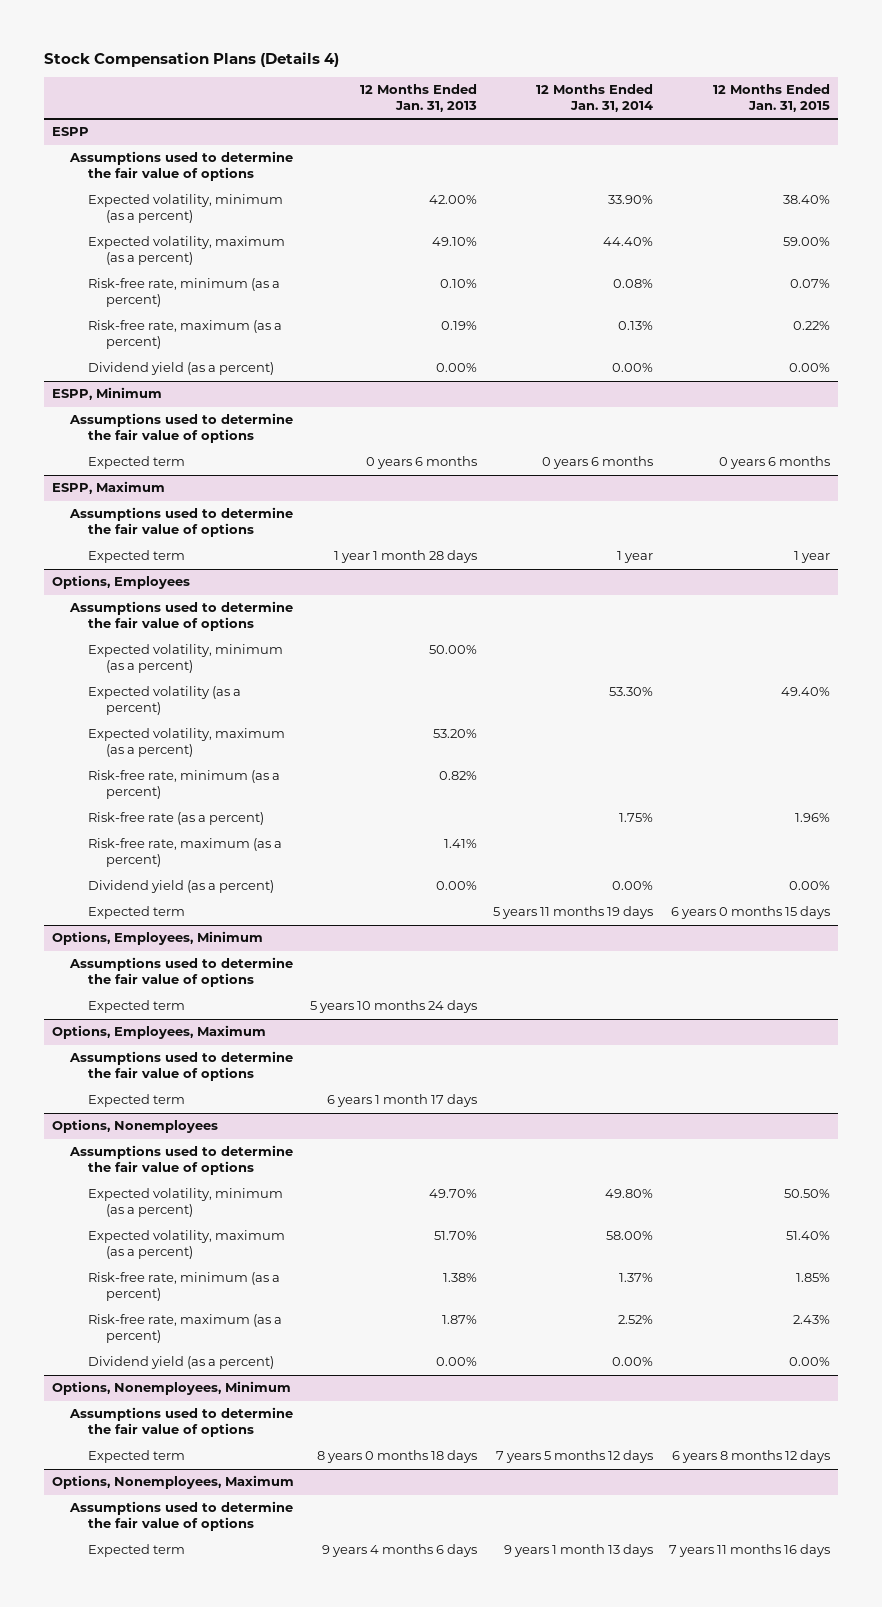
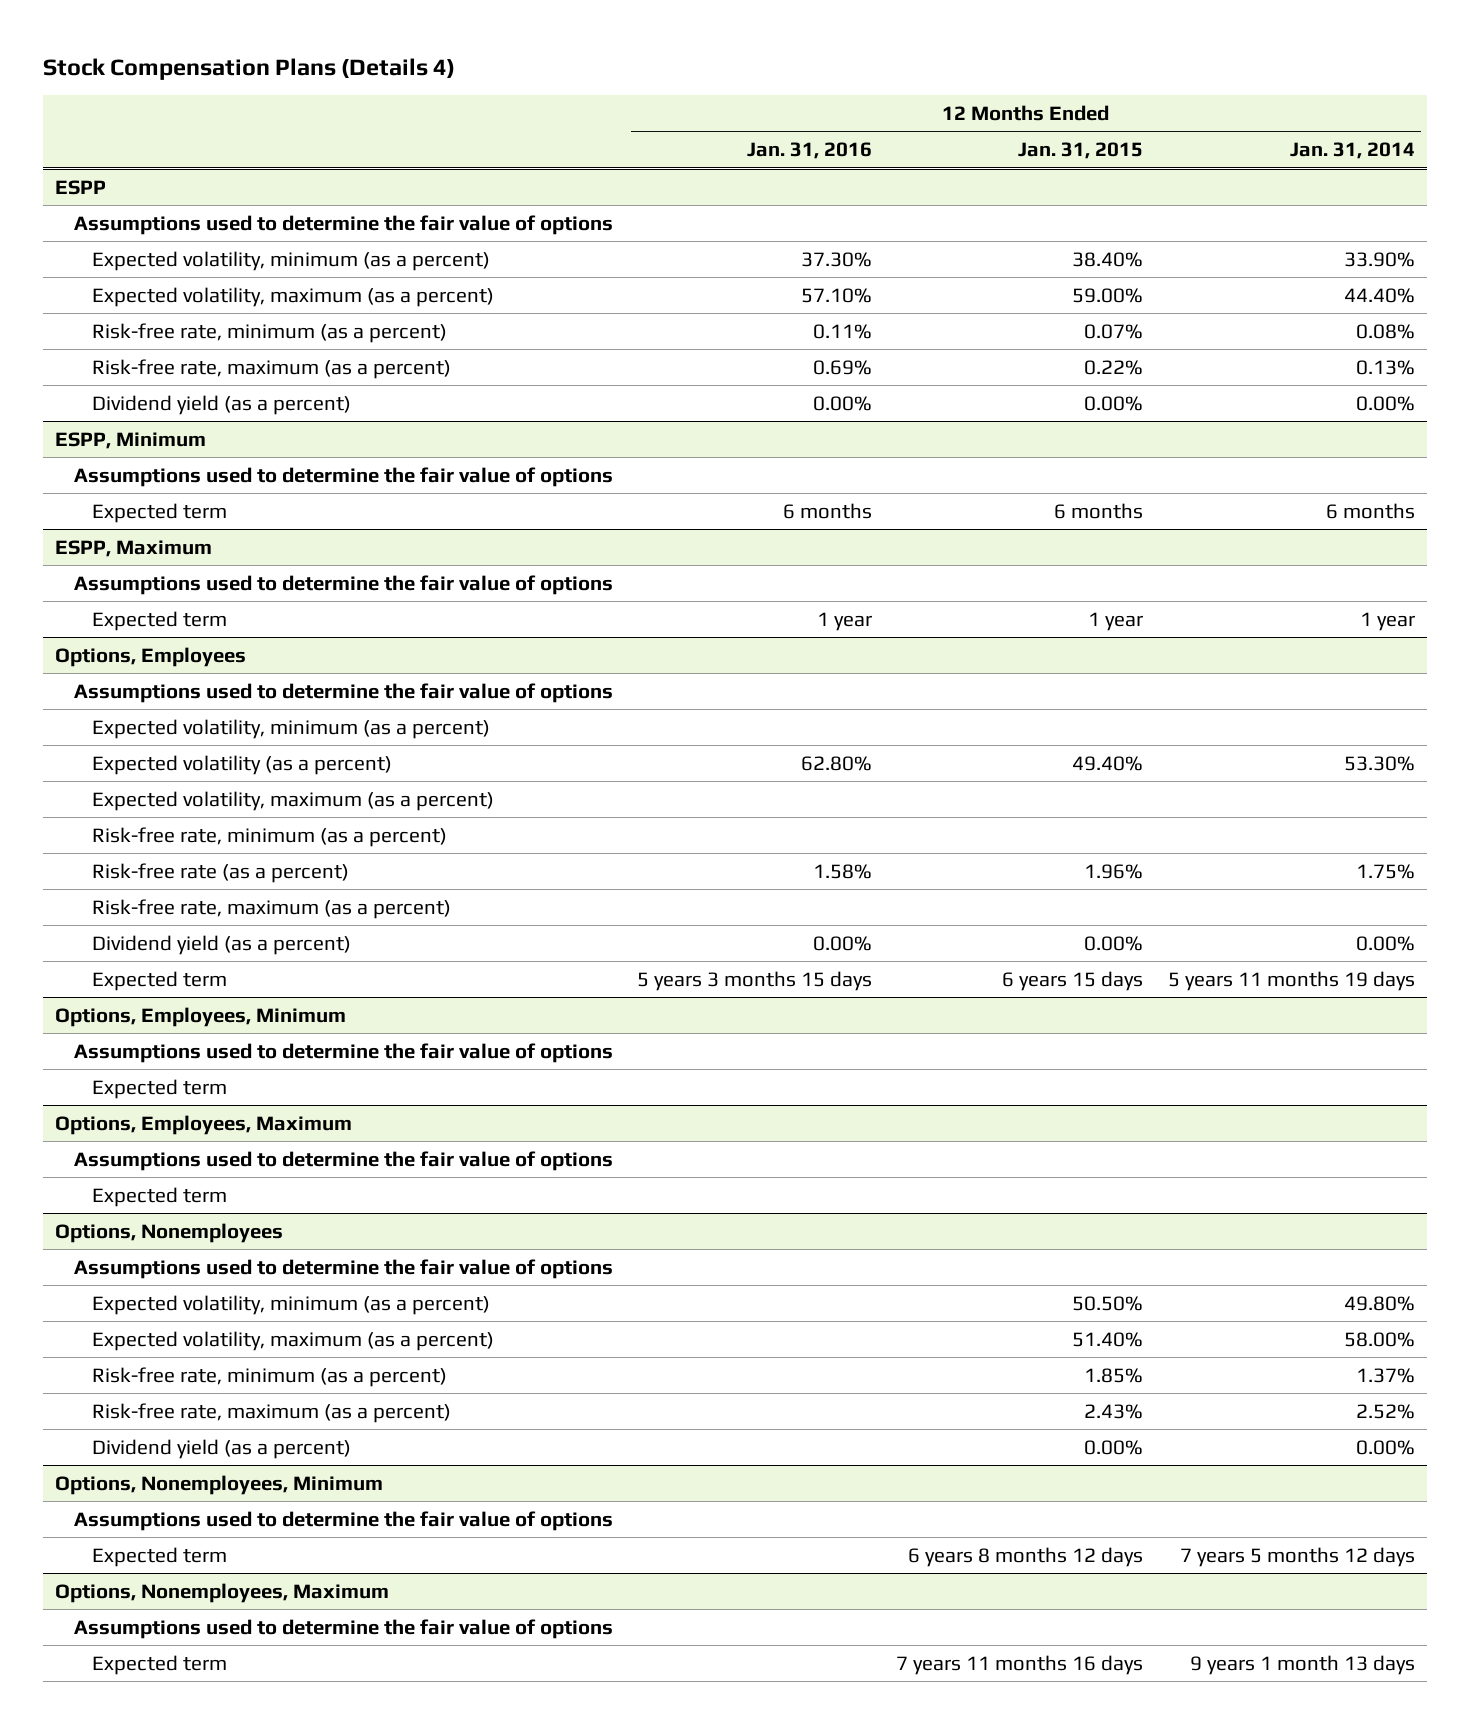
[359,83,477,112] 12 Months Ended Jan. 31, 2013 -> none
none -> [747,142,873,160] Jan. 31, 2016
[541,456,653,470] 0 years 6 months -> [1325,502,1415,519] 6 months
[718,456,830,470] 0 years 6 months -> [1054,502,1144,519] 6 months
[670,906,830,920] 6 years 0 months 15 days -> [1002,970,1144,991] 6 years 15 days

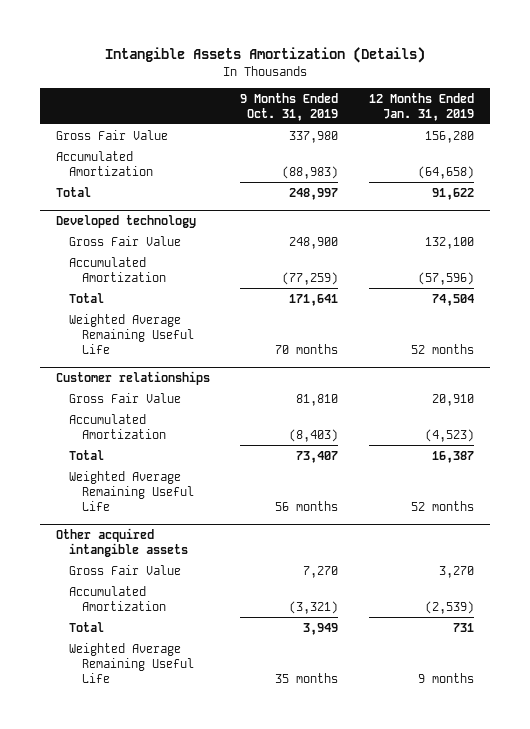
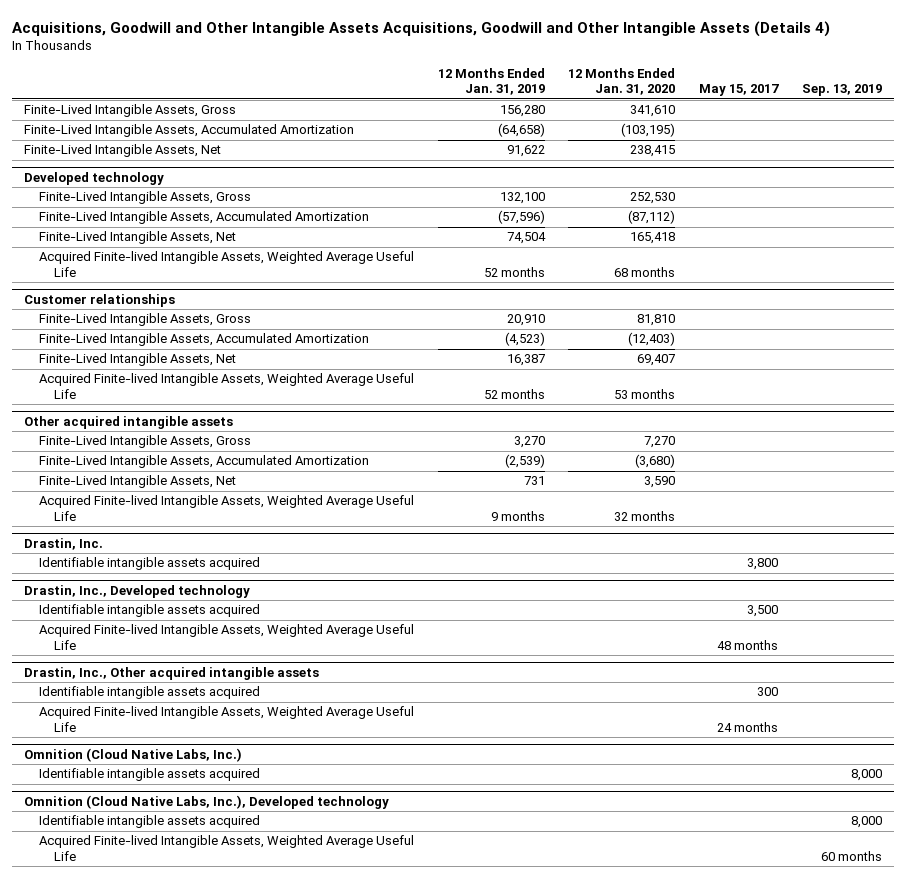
[104,47,425,64] Intangible Assets Amortization (Details) -> [12,20,831,37] Acquisitions, Goodwill and Other Intangible Assets Acquisitions, Goodwill and Other Intangible Assets (Details 4)
[240,92,339,121] 9 Months Ended Oct. 31, 2019 -> none
none -> [568,67,676,96] 12 Months Ended Jan. 31, 2020
none -> [699,84,780,97] May 15, 2017
none -> [801,84,882,97] Sep. 13, 2019
[55,129,168,140] Gross Fair Value -> [24,104,237,118] Finite-Lived Intangible Assets, Gross
[55,150,153,176] Accumulated Amortization -> [24,124,355,138] Finite-Lived Intangible Assets, Accumulated Amortization
[55,186,91,197] Total -> [24,144,222,158] Finite-Lived Intangible Assets, Net
[68,235,181,246] Gross Fair Value -> [39,191,252,205] Finite-Lived Intangible Assets, Gross
[68,256,167,282] Accumulated Amortization -> [39,211,370,225] Finite-Lived Intangible Assets, Accumulated Amortization
[68,292,104,303] Total -> [39,231,237,245] Finite-Lived Intangible Assets, Net
[68,313,195,354] Weighted Average Remaining Useful Life -> [39,251,415,277] Acquired Finite-lived Intangible Assets, Weighted Average Useful Life
[68,392,181,403] Gross Fair Value -> [39,313,252,327] Finite-Lived Intangible Assets, Gross
[68,413,167,439] Accumulated Amortization -> [39,333,370,347] Finite-Lived Intangible Assets, Accumulated Amortization
[68,449,104,460] Total -> [39,353,237,367] Finite-Lived Intangible Assets, Net
[68,470,195,511] Weighted Average Remaining Useful Life -> [39,373,415,399] Acquired Finite-lived Intangible Assets, Weighted Average Useful Life
[68,564,181,575] Gross Fair Value -> [39,435,252,449] Finite-Lived Intangible Assets, Gross
[68,585,167,611] Accumulated Amortization -> [39,455,370,469] Finite-Lived Intangible Assets, Accumulated Amortization
[68,621,104,632] Total -> [39,475,237,489] Finite-Lived Intangible Assets, Net
[68,642,195,683] Weighted Average Remaining Useful Life -> [39,495,415,521] Acquired Finite-lived Intangible Assets, Weighted Average Useful Life
none -> [24,538,104,551] Drastin, Inc.
none -> [39,557,261,571] Identifiable intangible assets acquired
none -> [24,585,251,599] Drastin, Inc., Developed technology
none -> [39,604,261,618] Identifiable intangible assets acquired
none -> [39,624,415,650] Acquired Finite-lived Intangible Assets, Weighted Average Useful Life
none -> [24,667,320,681] Drastin, Inc., Other acquired intangible assets
none -> [39,686,261,700] Identifiable intangible assets acquired
none -> [39,706,415,732] Acquired Finite-lived Intangible Assets, Weighted Average Useful Life
none -> [24,748,243,763] Omnition (Cloud Native Labs, Inc.)
none -> [39,768,261,782] Identifiable intangible assets acquired
none -> [24,795,390,810] Omnition (Cloud Native Labs, Inc.), Developed technology
none -> [39,815,261,829] Identifiable intangible assets acquired
none -> [39,835,415,861] Acquired Finite-lived Intangible Assets, Weighted Average Useful Life

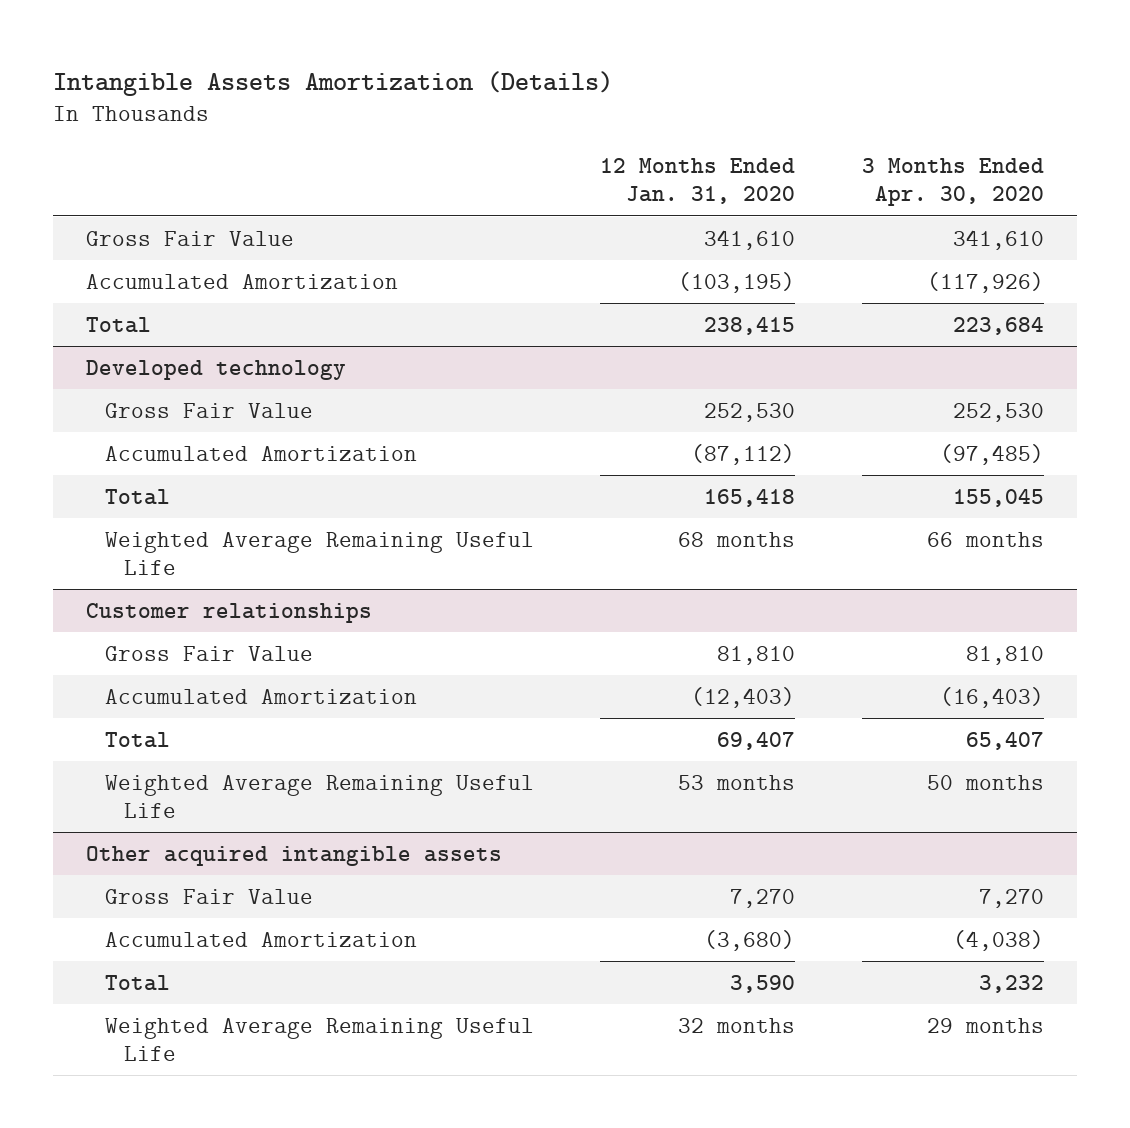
[12,20,831,37] Acquisitions, Goodwill and Other Intangible Assets Acquisitions, Goodwill and Other Intangible Assets (Details 4) -> [53,70,614,96] Intangible Assets Amortization (Details)
[437,67,545,96] 12 Months Ended Jan. 31, 2019 -> none
[699,84,780,97] May 15, 2017 -> none
[801,84,882,97] Sep. 13, 2019 -> none
none -> [861,158,1044,207] 3 Months Ended Apr. 30, 2020
[24,104,237,118] Finite-Lived Intangible Assets, Gross -> [86,230,295,246] Gross Fair Value
[24,124,355,138] Finite-Lived Intangible Assets, Accumulated Amortization -> [86,273,399,289] Accumulated Amortization
[24,144,222,158] Finite-Lived Intangible Assets, Net -> [86,316,152,333] Total
[39,191,252,205] Finite-Lived Intangible Assets, Gross -> [104,402,313,418] Gross Fair Value
[39,211,370,225] Finite-Lived Intangible Assets, Accumulated Amortization -> [104,445,417,461] Accumulated Amortization
[39,231,237,245] Finite-Lived Intangible Assets, Net -> [104,488,170,505] Total
[39,251,415,277] Acquired Finite-lived Intangible Assets, Weighted Average Useful Life -> [104,531,534,575] Weighted Average Remaining Useful Life
[39,313,252,327] Finite-Lived Intangible Assets, Gross -> [104,645,313,661] Gross Fair Value
[39,333,370,347] Finite-Lived Intangible Assets, Accumulated Amortization -> [104,688,417,704] Accumulated Amortization
[39,353,237,367] Finite-Lived Intangible Assets, Net -> [104,731,170,748] Total
[39,373,415,399] Acquired Finite-lived Intangible Assets, Weighted Average Useful Life -> [104,774,534,818] Weighted Average Remaining Useful Life
[24,538,104,551] Drastin, Inc. -> none
[39,557,261,571] Identifiable intangible assets acquired -> none
[24,585,251,599] Drastin, Inc., Developed technology -> none
[39,604,261,618] Identifiable intangible assets acquired -> none
[39,624,415,650] Acquired Finite-lived Intangible Assets, Weighted Average Useful Life -> none
[24,667,320,681] Drastin, Inc., Other acquired intangible assets -> none
[39,686,261,700] Identifiable intangible assets acquired -> none
[39,706,415,732] Acquired Finite-lived Intangible Assets, Weighted Average Useful Life -> none
[24,748,243,763] Omnition (Cloud Native Labs, Inc.) -> none
[39,768,261,782] Identifiable intangible assets acquired -> none
[24,795,390,810] Omnition (Cloud Native Labs, Inc.), Developed technology -> none
[39,815,261,829] Identifiable intangible assets acquired -> none
[39,835,415,861] Acquired Finite-lived Intangible Assets, Weighted Average Useful Life -> none
[39,435,252,449] Finite-Lived Intangible Assets, Gross -> [104,888,313,904] Gross Fair Value
[39,455,370,469] Finite-Lived Intangible Assets, Accumulated Amortization -> [104,931,417,947] Accumulated Amortization
[39,475,237,489] Finite-Lived Intangible Assets, Net -> [104,974,170,991] Total
[39,495,415,521] Acquired Finite-lived Intangible Assets, Weighted Average Useful Life -> [104,1017,534,1061] Weighted Average Remaining Useful Life

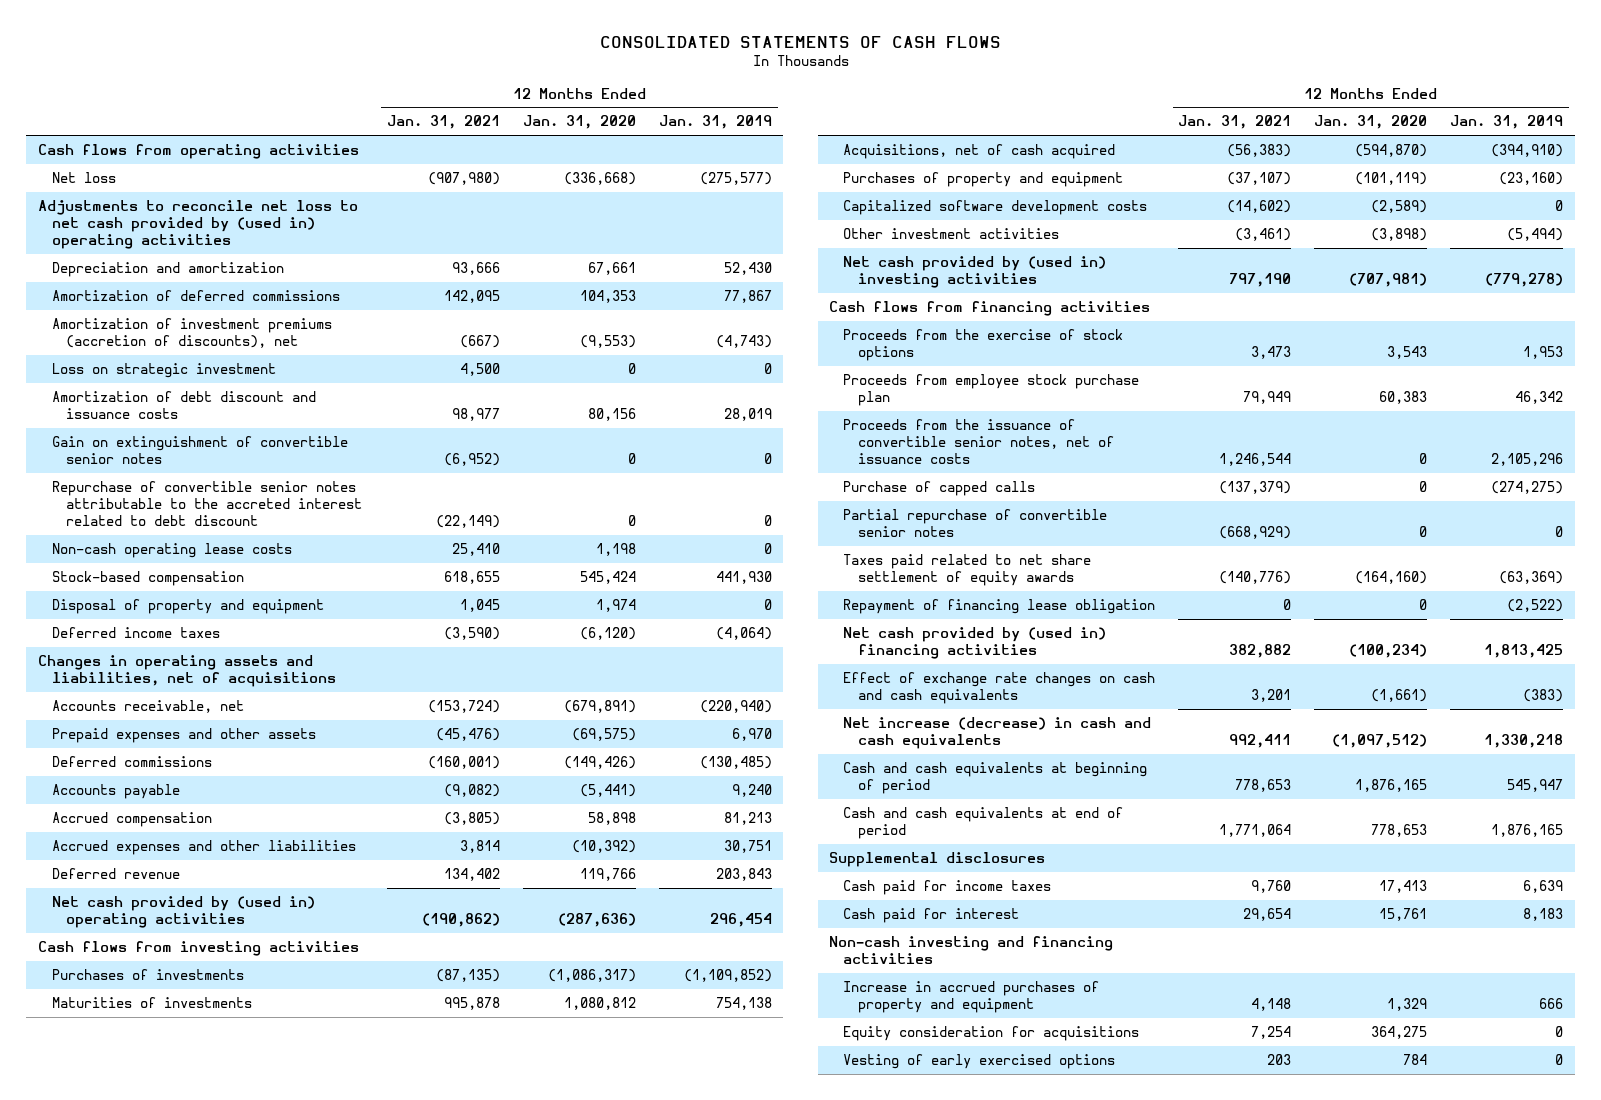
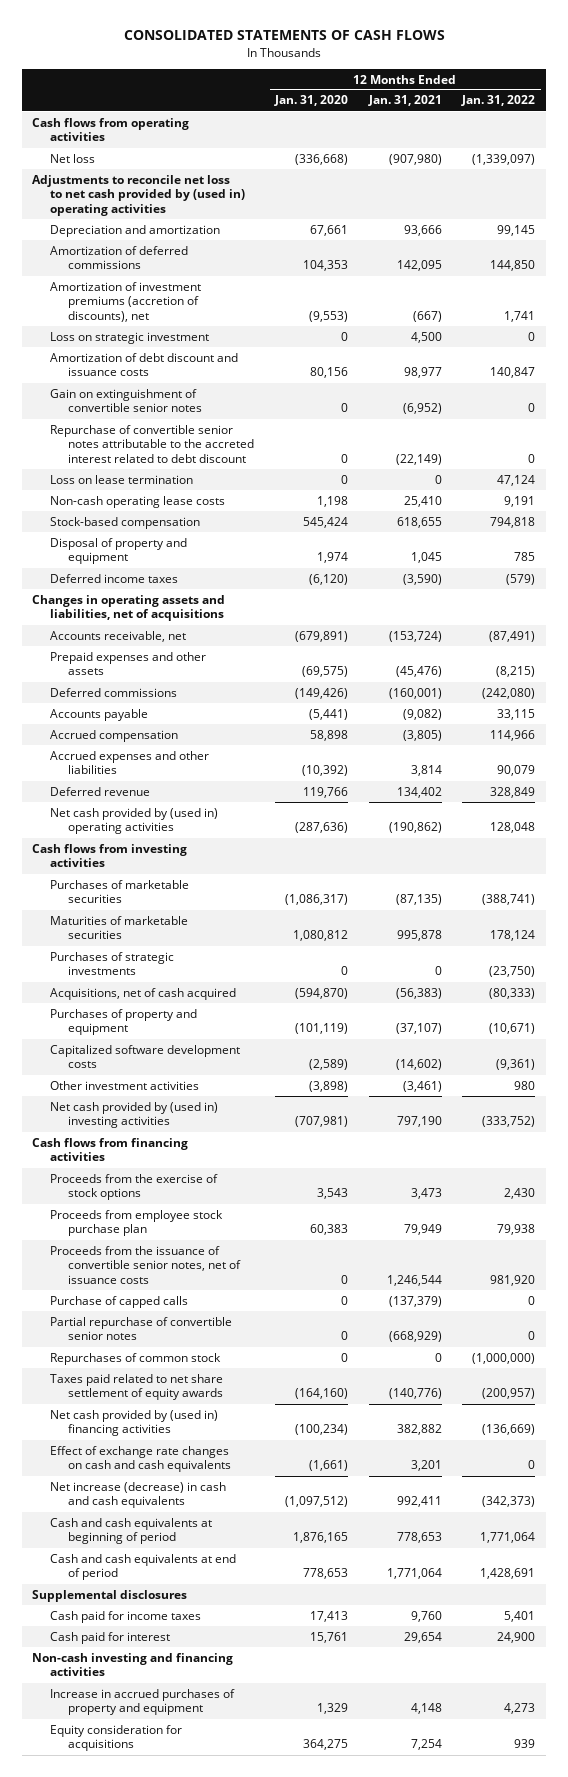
[658,115,772,130] Jan. 31, 2019 -> none
none -> [461,95,536,107] Jan. 31, 2022
none -> [50,474,194,484] Loss on lease termination
[52,969,245,981] Purchases of investments -> [50,879,190,904] Purchases of marketable securities
[52,997,253,1009] Maturities of investments -> [50,915,189,940] Maturities of marketable securities
none -> [50,951,175,976] Purchases of strategic investments
none -> [50,1352,222,1365] Repurchases of common stock
[843,599,1156,615] Repayment of financing lease obligation -> none
[843,1054,1116,1070] Vesting of early exercised options -> none

